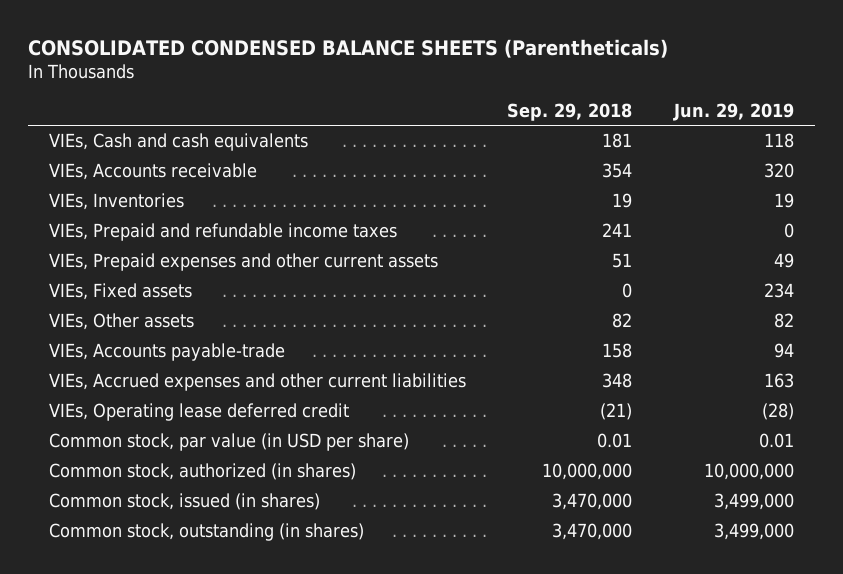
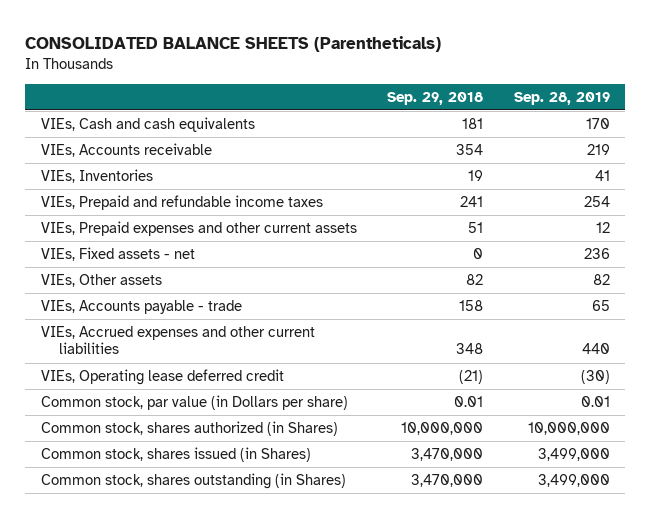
[28,38,669,58] CONSOLIDATED CONDENSED BALANCE SHEETS (Parentheticals) -> [25,35,442,52] CONSOLIDATED BALANCE SHEETS (Parentheticals)
[672,102,794,121] Jun. 29, 2019 -> none
none -> [514,91,611,105] Sep. 28, 2019
[48,283,192,301] VIEs, Fixed assets -> [40,247,195,262] VIEs, Fixed assets - net
[48,343,285,362] VIEs, Accounts payable-trade -> [40,300,242,315] VIEs, Accounts payable - trade
[48,433,409,452] Common stock, par value (in USD per share) -> [40,395,348,411] Common stock, par value (in Dollars per share)
[48,463,356,481] Common stock, authorized (in shares) -> [40,421,338,437] Common stock, shares authorized (in Shares)
[48,493,320,511] Common stock, issued (in shares) -> [40,447,311,463] Common stock, shares issued (in Shares)
[48,523,364,542] Common stock, outstanding (in shares) -> [40,473,346,490] Common stock, shares outstanding (in Shares)

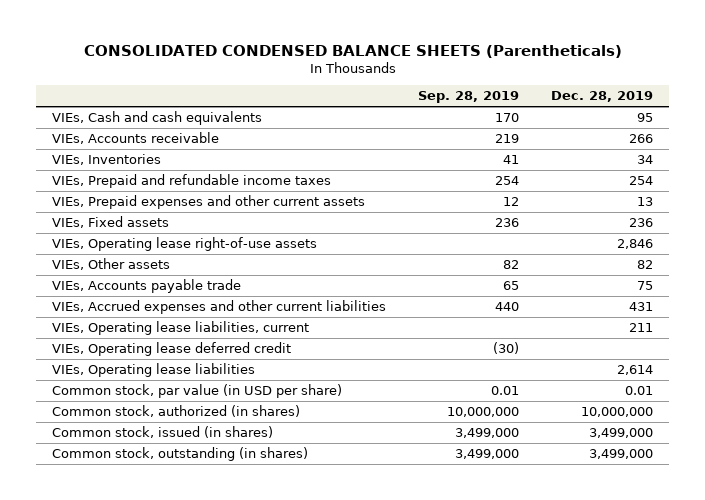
[25,35,442,52] CONSOLIDATED BALANCE SHEETS (Parentheticals) -> [83,44,622,58] CONSOLIDATED CONDENSED BALANCE SHEETS (Parentheticals)
[387,91,484,105] Sep. 29, 2018 -> none
none -> [551,91,654,103] Dec. 28, 2019
[40,247,195,262] VIEs, Fixed assets - net -> [52,216,170,229] VIEs, Fixed assets
none -> [52,237,318,252] VIEs, Operating lease right-of-use assets
[40,300,242,315] VIEs, Accounts payable - trade -> [52,279,242,294] VIEs, Accounts payable trade
none -> [52,321,310,336] VIEs, Operating lease liabilities, current
none -> [52,363,256,378] VIEs, Operating lease liabilities
[40,395,348,411] Common stock, par value (in Dollars per share) -> [52,384,343,399] Common stock, par value (in USD per share)
[40,421,338,437] Common stock, shares authorized (in Shares) -> [52,405,301,418] Common stock, authorized (in shares)
[40,447,311,463] Common stock, shares issued (in Shares) -> [52,426,274,439] Common stock, issued (in shares)
[40,473,346,490] Common stock, shares outstanding (in Shares) -> [52,447,309,462] Common stock, outstanding (in shares)

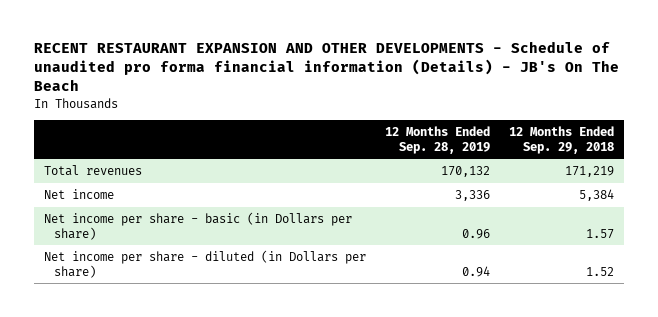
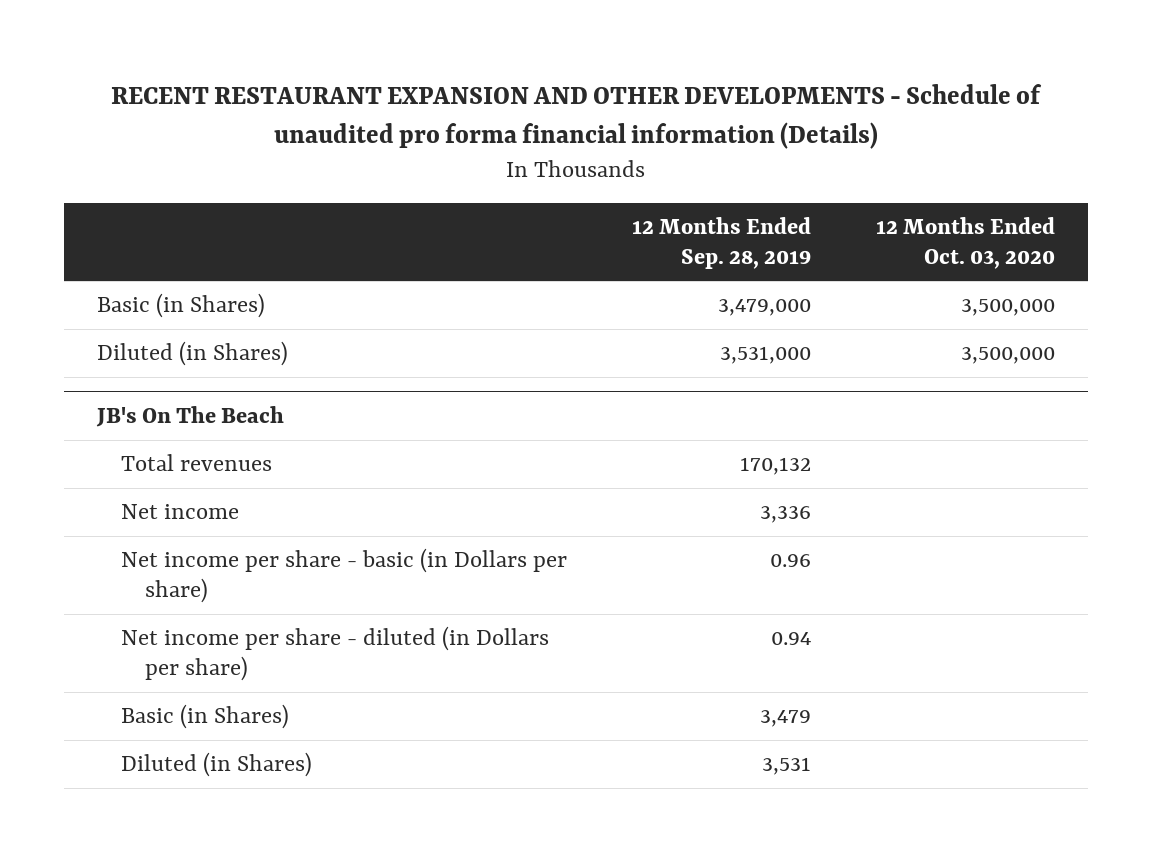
[34,41,620,92] RECENT RESTAURANT EXPANSION AND OTHER DEVELOPMENTS - Schedule of unaudited pro forma financial information (Details) - JB's On The Beach -> [110,83,1042,149] RECENT RESTAURANT EXPANSION AND OTHER DEVELOPMENTS - Schedule of unaudited pro forma financial information (Details)
[509,126,615,154] 12 Months Ended Sep. 29, 2018 -> none
none -> [876,216,1056,269] 12 Months Ended Oct. 03, 2020
none -> [96,293,265,319] Basic (in Shares)
none -> [96,341,288,367] Diluted (in Shares)
none -> [95,406,284,428] JB's On The Beach
none -> [120,704,289,730] Basic (in Shares)
none -> [120,752,312,778] Diluted (in Shares)

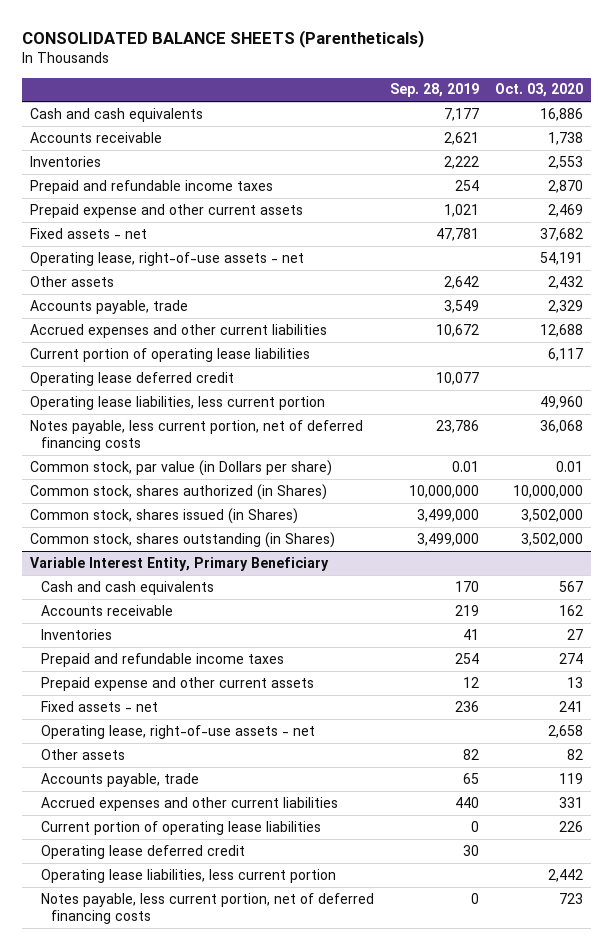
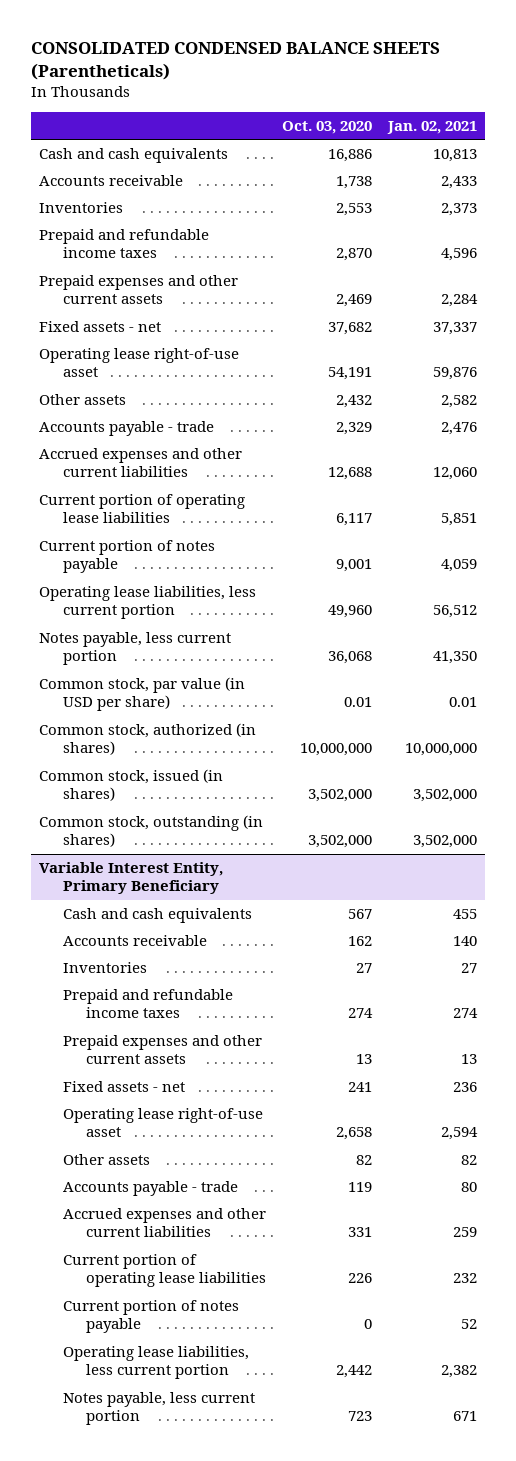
[22,30,425,49] CONSOLIDATED BALANCE SHEETS (Parentheticals) -> [31,42,441,81] CONSOLIDATED CONDENSED BALANCE SHEETS (Parentheticals)
[389,83,479,98] Sep. 28, 2019 -> none
none -> [387,121,478,135] Jan. 02, 2021
[30,203,304,218] Prepaid expense and other current assets -> [39,274,239,305] Prepaid expenses and other current assets
[30,251,305,266] Operating lease, right-of-use assets - net -> [39,347,240,378] Operating lease right-of-use asset
[30,299,189,314] Accounts payable, trade -> [39,420,215,436] Accounts payable - trade
[30,371,235,386] Operating lease deferred credit -> none
none -> [39,539,216,574] Current portion of notes payable
[30,419,364,452] Notes payable, less current portion, net of deferred financing costs -> [39,631,232,666] Notes payable, less current portion
[30,459,333,476] Common stock, par value (in Dollars per share) -> [39,676,246,712] Common stock, par value (in USD per share)
[30,483,328,500] Common stock, shares authorized (in Shares) -> [39,722,257,756] Common stock, authorized (in shares)
[30,507,299,524] Common stock, shares issued (in Shares) -> [39,768,224,802] Common stock, issued (in shares)
[30,531,336,548] Common stock, shares outstanding (in Shares) -> [39,814,264,848] Common stock, outstanding (in shares)
[40,676,314,691] Prepaid expense and other current assets -> [62,1034,262,1065] Prepaid expenses and other current assets
[40,724,315,739] Operating lease, right-of-use assets - net -> [62,1107,263,1138] Operating lease right-of-use asset
[40,772,199,787] Accounts payable, trade -> [62,1180,238,1196] Accounts payable - trade
[40,844,245,859] Operating lease deferred credit -> none
none -> [62,1299,239,1334] Current portion of notes payable
[40,892,374,925] Notes payable, less current portion, net of deferred financing costs -> [62,1391,255,1426] Notes payable, less current portion

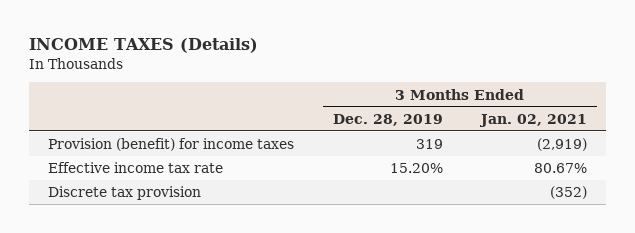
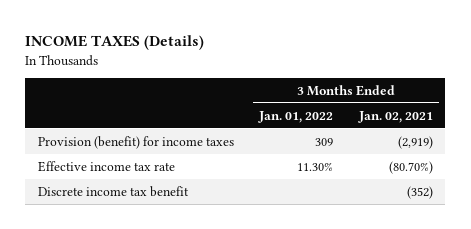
[332,113,443,126] Dec. 28, 2019 -> none
none -> [258,110,334,123] Jan. 01, 2022
[534,163,588,174] 80.67% -> [388,160,433,174] (80.70%)
[48,186,202,201] Discrete tax provision -> [37,185,189,197] Discrete income tax benefit

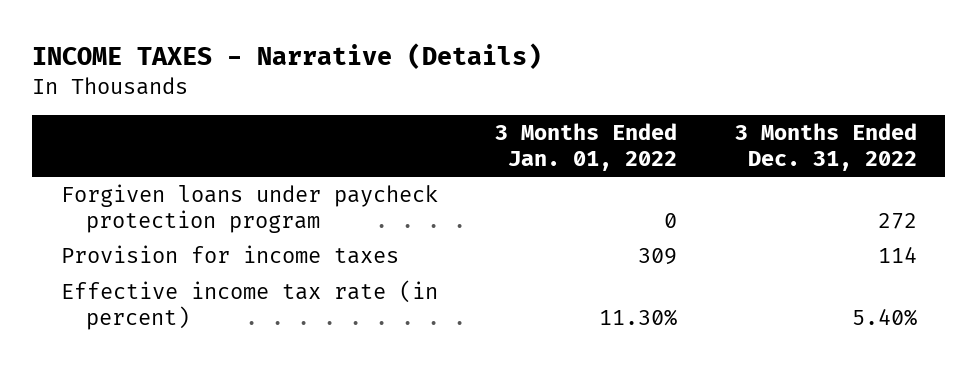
[25,35,205,51] INCOME TAXES (Details) -> [31,42,542,69] INCOME TAXES - Narrative (Details)
[357,110,433,123] Jan. 02, 2021 -> none
none -> [734,123,917,171] 3 Months Ended Dec. 31, 2022
[37,185,189,197] Discrete income tax benefit -> none
none -> [60,184,438,233] Forgiven loans under paycheck protection program
[37,135,234,149] Provision (benefit) for income taxes -> [60,245,399,265] Provision for income taxes
[37,160,175,172] Effective income tax rate -> [60,280,438,330] Effective income tax rate (in percent)

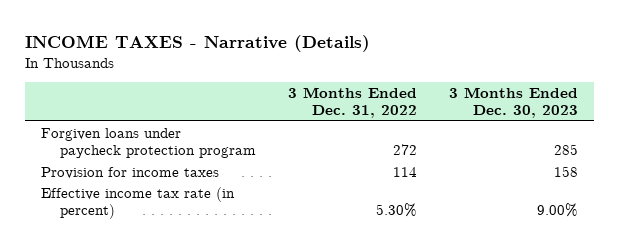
[495,123,678,171] 3 Months Ended Jan. 01, 2022 -> none
none -> [449,86,579,119] 3 Months Ended Dec. 30, 2023
[851,308,917,326] 5.40% -> [375,203,417,218] 5.30%

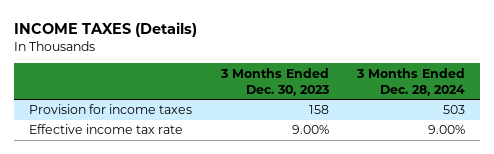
[25,34,371,52] INCOME TAXES - Narrative (Details) -> [14,21,198,37] INCOME TAXES (Details)
[287,86,417,119] 3 Months Ended Dec. 31, 2022 -> none
none -> [356,67,466,96] 3 Months Ended Dec. 28, 2024
[41,127,256,159] Forgiven loans under paycheck protection program -> none
[41,186,236,220] Effective income tax rate (in percent) -> [28,124,183,135] Effective income tax rate

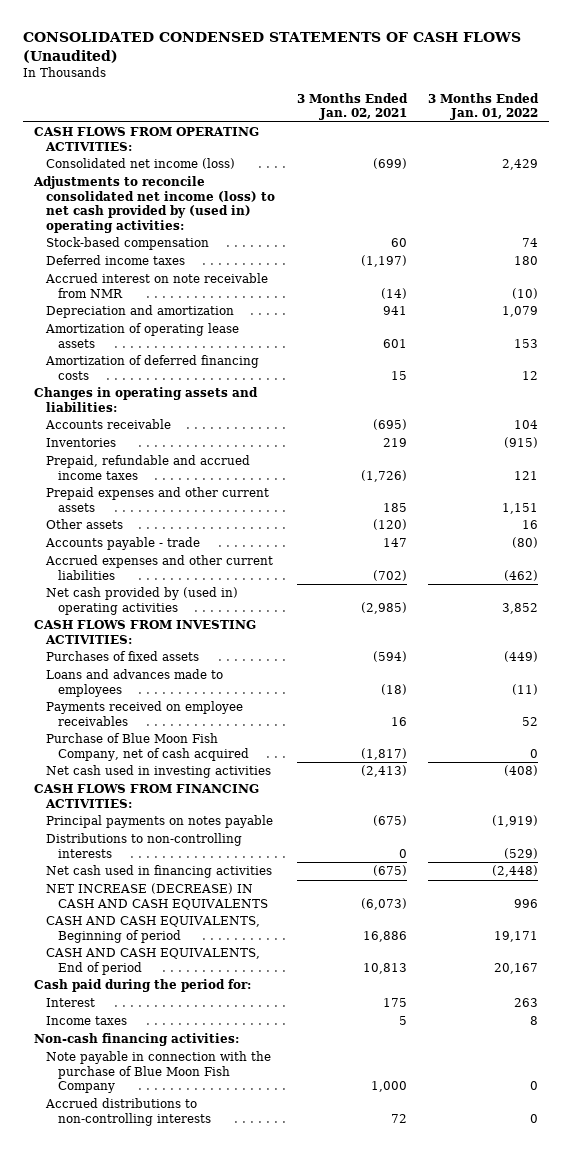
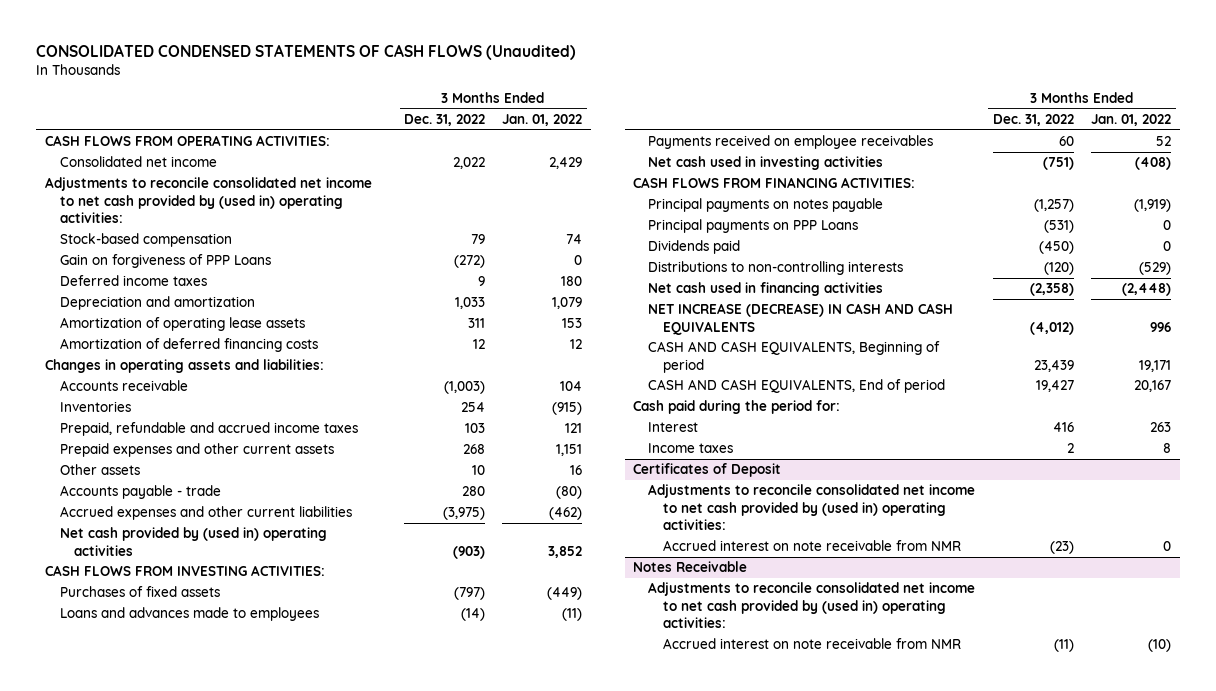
[296,92,408,121] 3 Months Ended Jan. 02, 2021 -> none
none -> [404,114,486,127] Dec. 31, 2022
[46,158,236,170] Consolidated net income (loss) -> [59,156,217,168] Consolidated net income
[33,176,276,233] Adjustments to reconcile consolidated net income (loss) to net cash provided by (used in) operating activities: -> [44,177,372,223] Adjustments to reconcile consolidated net income to net cash provided by (used in) operating activities:
none -> [59,254,271,269] Gain on forgiveness of PPP Loans
[45,273,269,298] Accrued interest on note receivable from NMR -> none
[46,733,250,761] Purchase of Blue Moon Fish Company, net of cash acquired -> none
none -> [648,219,859,234] Principal payments on PPP Loans
none -> [648,240,741,255] Dividends paid
[34,1033,240,1047] Non-cash financing activities: -> none
[46,1051,272,1094] Note payable in connection with the purchase of Blue Moon Fish Company -> none
[45,1098,212,1126] Accrued distributions to non-controlling interests -> none
none -> [633,463,782,478] Certificates of Deposit
none -> [648,484,976,530] Adjustments to reconcile consolidated net income to net cash provided by (used in) operating activities:
none -> [663,540,962,552] Accrued interest on note receivable from NMR
none -> [633,561,748,573] Notes Receivable
none -> [648,582,976,628] Adjustments to reconcile consolidated net income to net cash provided by (used in) operating activities:
none -> [663,638,962,650] Accrued interest on note receivable from NMR

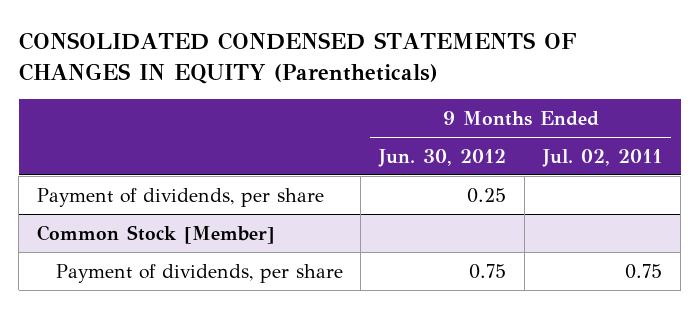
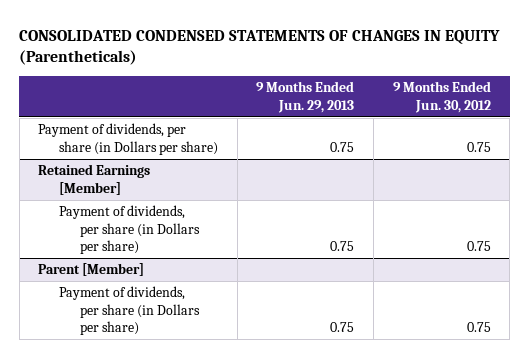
[542,148,663,167] Jul. 02, 2011 -> none
none -> [256,81,355,113] 9 Months Ended Jun. 29, 2013
[37,224,276,244] Common Stock [Member] -> none
[37,187,325,207] Payment of dividends, per share -> [38,123,219,155] Payment of dividends, per share (in Dollars per share)
[467,187,507,203] 0.25 -> [466,141,491,152] 0.75
none -> [38,164,151,195] Retained Earnings [Member]
[55,263,343,283] Payment of dividends, per share -> [59,205,201,255] Payment of dividends, per share (in Dollars per share)
none -> [38,263,145,277] Parent [Member]
none -> [59,286,201,336] Payment of dividends, per share (in Dollars per share)

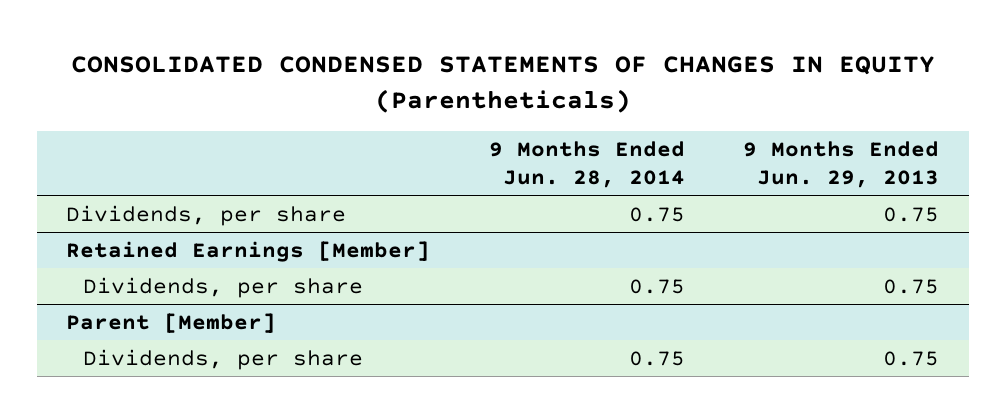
[392,81,491,113] 9 Months Ended Jun. 30, 2012 -> none
none -> [488,141,685,189] 9 Months Ended Jun. 28, 2014
[38,123,219,155] Payment of dividends, per share (in Dollars per share) -> [65,204,346,226] Dividends, per share
[59,205,201,255] Payment of dividends, per share (in Dollars per share) -> [82,276,363,298] Dividends, per share
[59,286,201,336] Payment of dividends, per share (in Dollars per share) -> [82,348,363,370] Dividends, per share

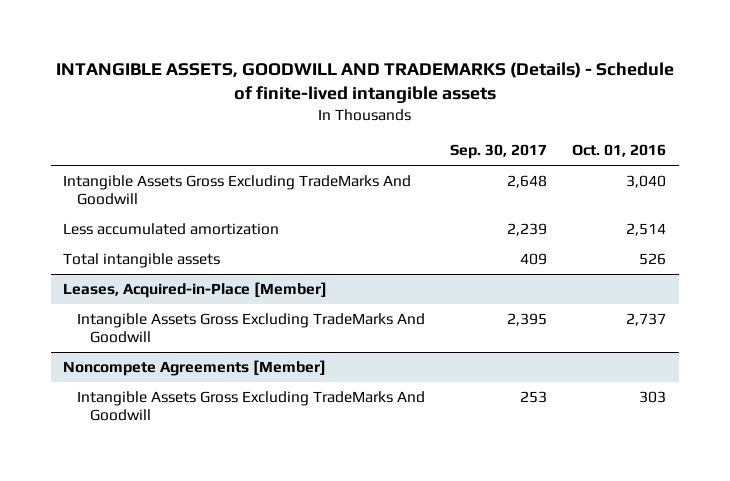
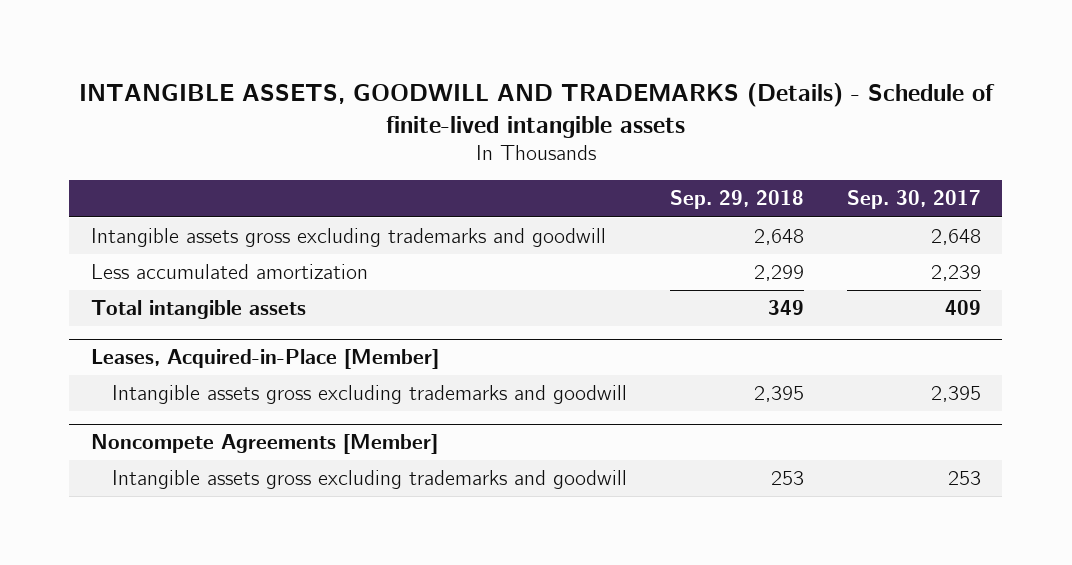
[572,144,667,158] Oct. 01, 2016 -> none
none -> [669,190,804,210] Sep. 29, 2018
[63,175,412,205] Intangible Assets Gross Excluding TradeMarks And Goodwill -> [90,228,606,248] Intangible assets gross excluding trademarks and goodwill
[76,313,425,343] Intangible Assets Gross Excluding TradeMarks And Goodwill -> [112,385,628,405] Intangible assets gross excluding trademarks and goodwill
[76,391,425,421] Intangible Assets Gross Excluding TradeMarks And Goodwill -> [112,470,628,490] Intangible assets gross excluding trademarks and goodwill

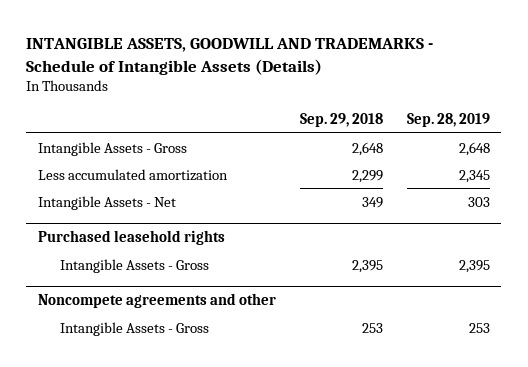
[78,83,995,138] INTANGIBLE ASSETS, GOODWILL AND TRADEMARKS (Details) - Schedule of finite-lived intangible assets -> [26,37,434,75] INTANGIBLE ASSETS, GOODWILL AND TRADEMARKS - Schedule of Intangible Assets (Details)
[846,190,981,210] Sep. 30, 2017 -> none
none -> [406,113,490,128] Sep. 28, 2019
[90,228,606,248] Intangible assets gross excluding trademarks and goodwill -> [38,141,188,156] Intangible Assets - Gross
[90,300,306,320] Total intangible assets -> [38,195,177,210] Intangible Assets - Net
[90,349,439,370] Leases, Acquired-in-Place [Member] -> [38,230,226,246] Purchased leasehold rights
[112,385,628,405] Intangible assets gross excluding trademarks and goodwill -> [60,258,210,273] Intangible Assets - Gross
[90,434,438,455] Noncompete Agreements [Member] -> [38,293,277,309] Noncompete agreements and other
[112,470,628,490] Intangible assets gross excluding trademarks and goodwill -> [60,321,210,336] Intangible Assets - Gross

